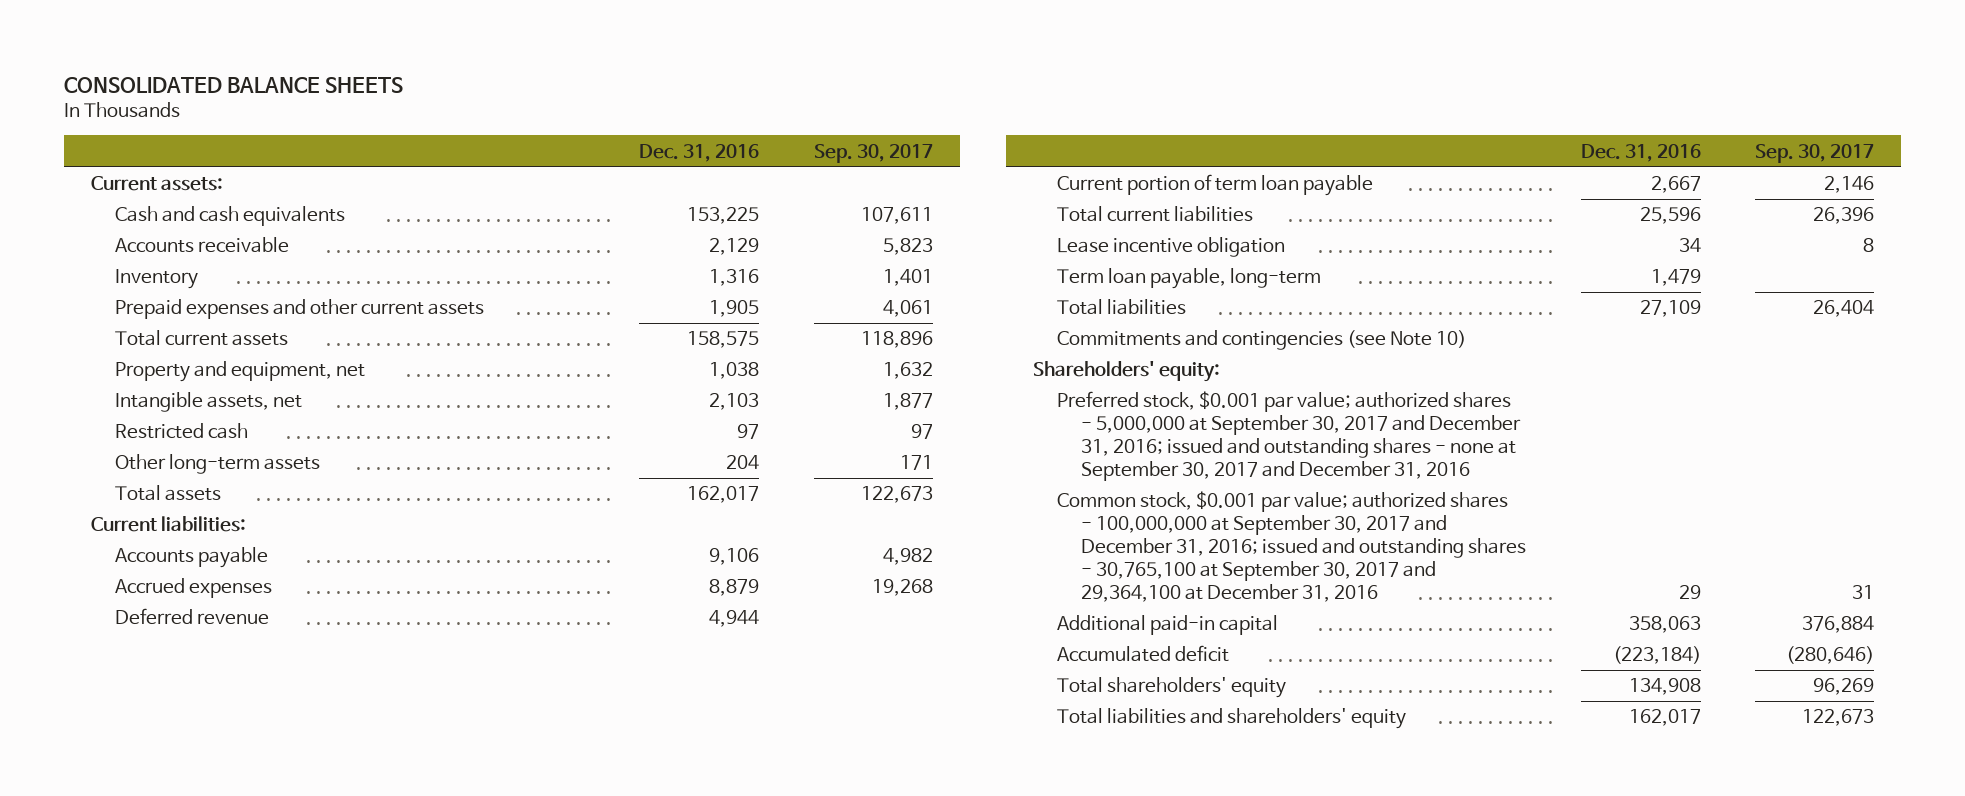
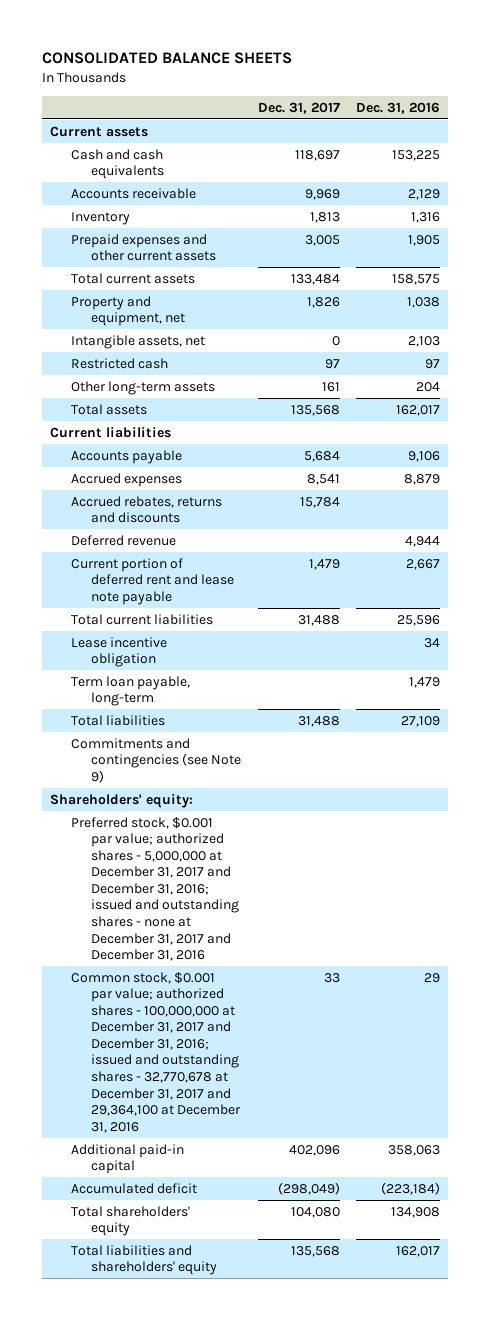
[813,143,933,163] Sep. 30, 2017 -> none
none -> [257,101,340,114] Dec. 31, 2017
[91,176,224,192] Current assets: -> [50,125,149,137] Current assets
[91,516,247,533] Current liabilities: -> [50,426,172,438] Current liabilities
none -> [70,495,222,524] Accrued rebates, returns and discounts
[1057,174,1374,197] Current portion of term loan payable -> [70,557,235,605] Current portion of deferred rent and lease note payable
[1057,330,1467,351] Commitments and contingencies (see Note 10) -> [70,737,242,783] Commitments and contingencies (see Note 9)
[1057,391,1522,482] Preferred stock, $0.001 par value; authorized shares - 5,000,000 at September 30, 2017 and December 31, 2016; issued and outstanding shares - none at September 30, 2017 and December 31, 2016 -> [70,816,240,962] Preferred stock, $0.001 par value; authorized shares - 5,000,000 at December 31, 2017 and December 31, 2016; issued and outstanding shares - none at December 31, 2017 and December 31, 2016
[1057,491,1527,603] Common stock, $0.001 par value; authorized shares - 100,000,000 at September 30, 2017 and December 31, 2016; issued and outstanding shares - 30,765,100 at September 30, 2017 and 29,364,100 at December 31, 2016 -> [70,971,242,1133] Common stock, $0.001 par value; authorized shares - 100,000,000 at December 31, 2017 and December 31, 2016; issued and outstanding shares - 32,770,678 at December 31, 2017 and 29,364,100 at December 31, 2016

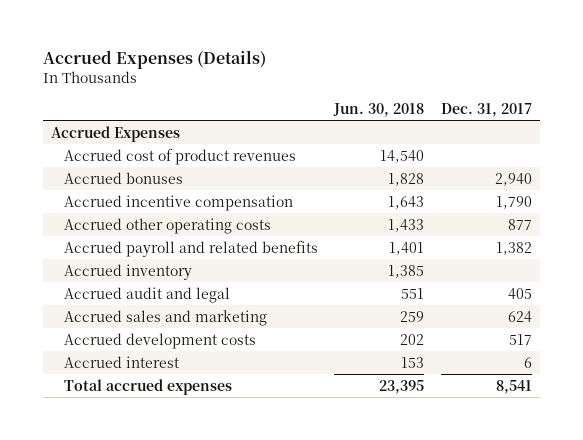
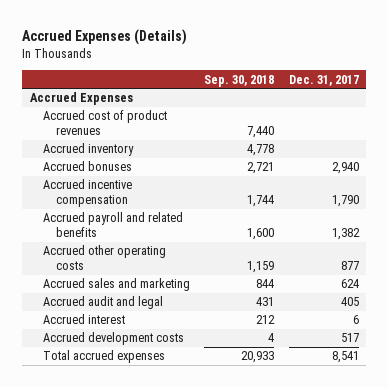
[333,102,425,117] Jun. 30, 2018 -> none
none -> [204,74,275,87] Sep. 30, 2018
[63,263,192,280] Accrued inventory -> [42,143,134,157] Accrued inventory
[63,217,271,234] Accrued other operating costs -> [42,245,166,271] Accrued other operating costs
[63,286,230,303] Accrued audit and legal -> [42,296,163,310] Accrued audit and legal
[63,332,256,349] Accrued development costs -> [42,332,184,346] Accrued development costs

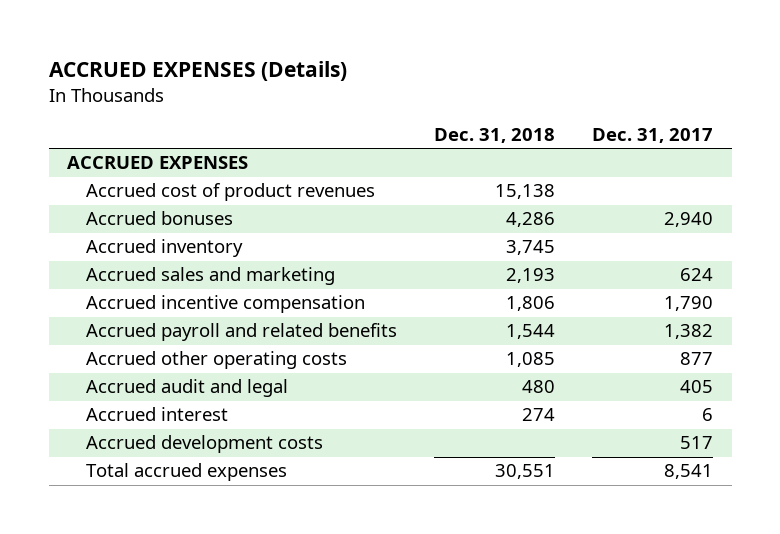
[22,29,188,46] Accrued Expenses (Details) -> [48,61,347,82] ACCRUED EXPENSES (Details)
[204,74,275,87] Sep. 30, 2018 -> none
none -> [434,128,556,144] Dec. 31, 2018
[29,92,133,106] Accrued Expenses -> [67,156,249,170] ACCRUED EXPENSES
[42,143,134,157] Accrued inventory -> [86,239,244,258] Accrued inventory
[42,278,190,292] Accrued sales and marketing -> [86,267,336,286] Accrued sales and marketing

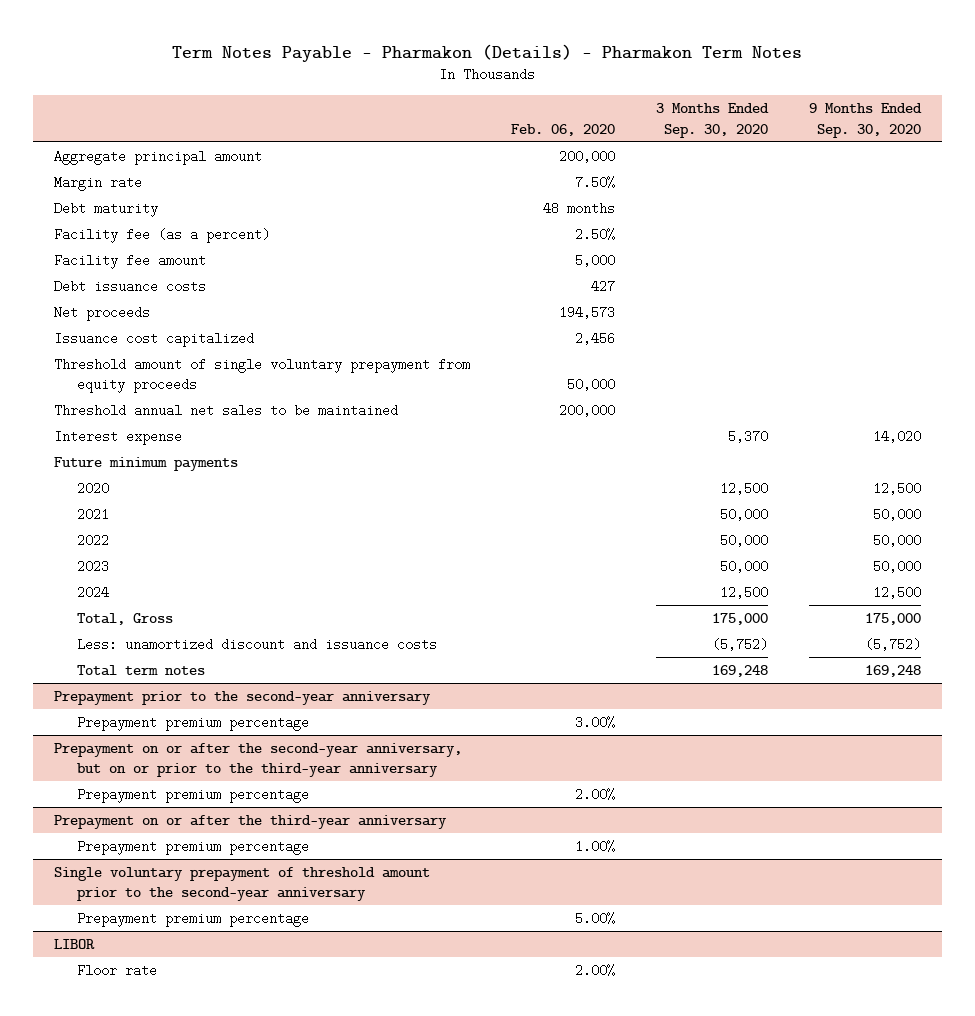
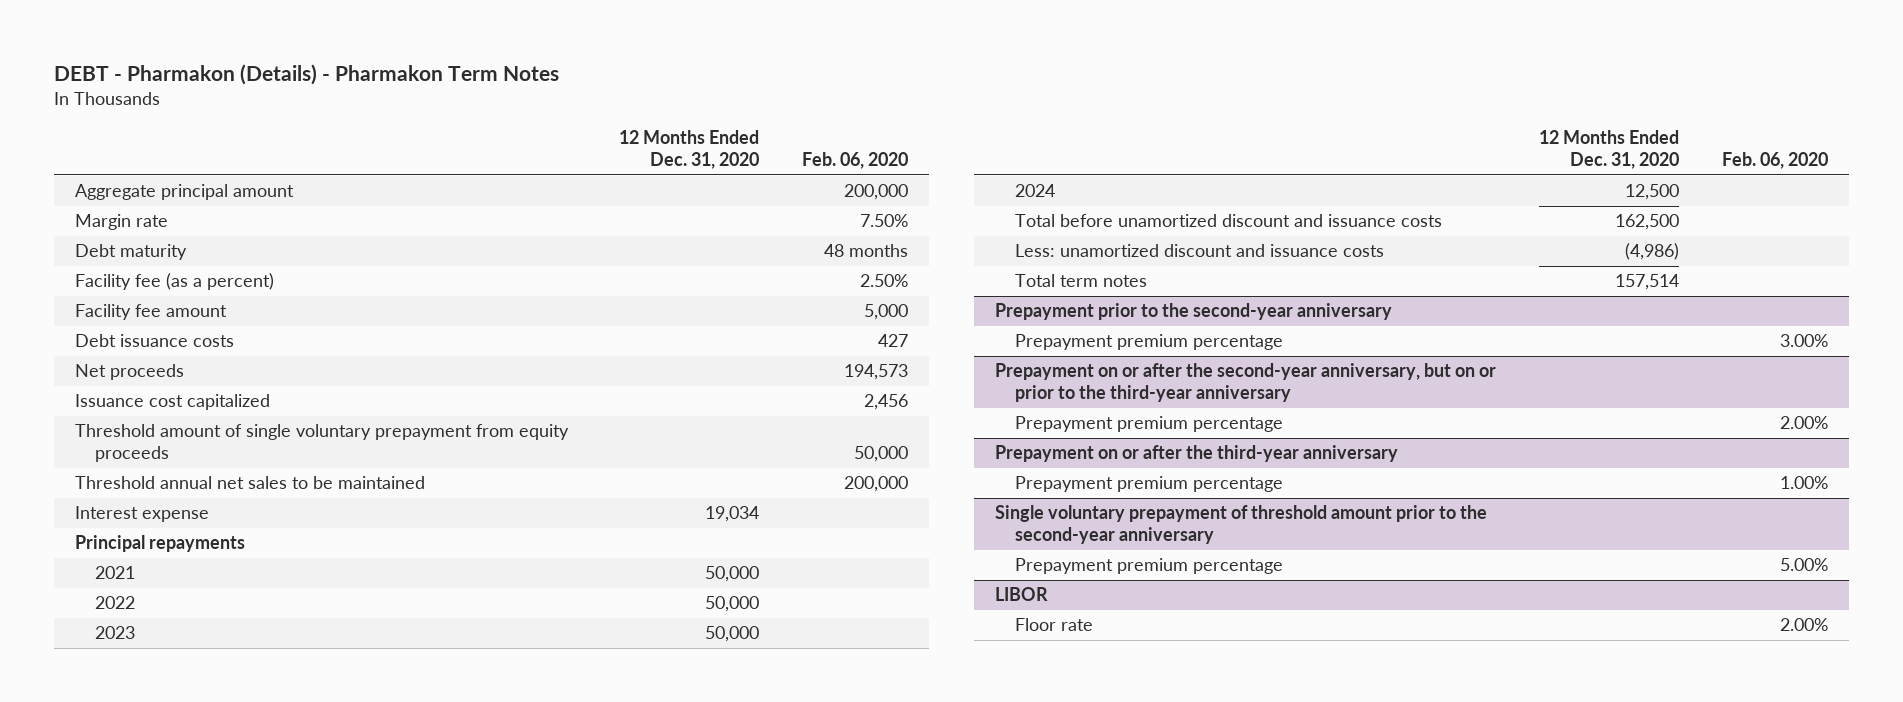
[172,43,803,62] Term Notes Payable - Pharmakon (Details) - Pharmakon Term Notes -> [53,64,559,86] DEBT - Pharmakon (Details) - Pharmakon Term Notes
[655,103,769,138] 3 Months Ended Sep. 30, 2020 -> none
[809,103,923,138] 9 Months Ended Sep. 30, 2020 -> none
none -> [618,130,759,170] 12 Months Ended Dec. 31, 2020
[77,481,110,495] 2020 -> none
[53,456,238,471] Future minimum payments -> [74,535,245,553] Principal repayments
[77,612,174,625] Total, Gross -> [1015,214,1443,228] Total before unamortized discount and issuance costs

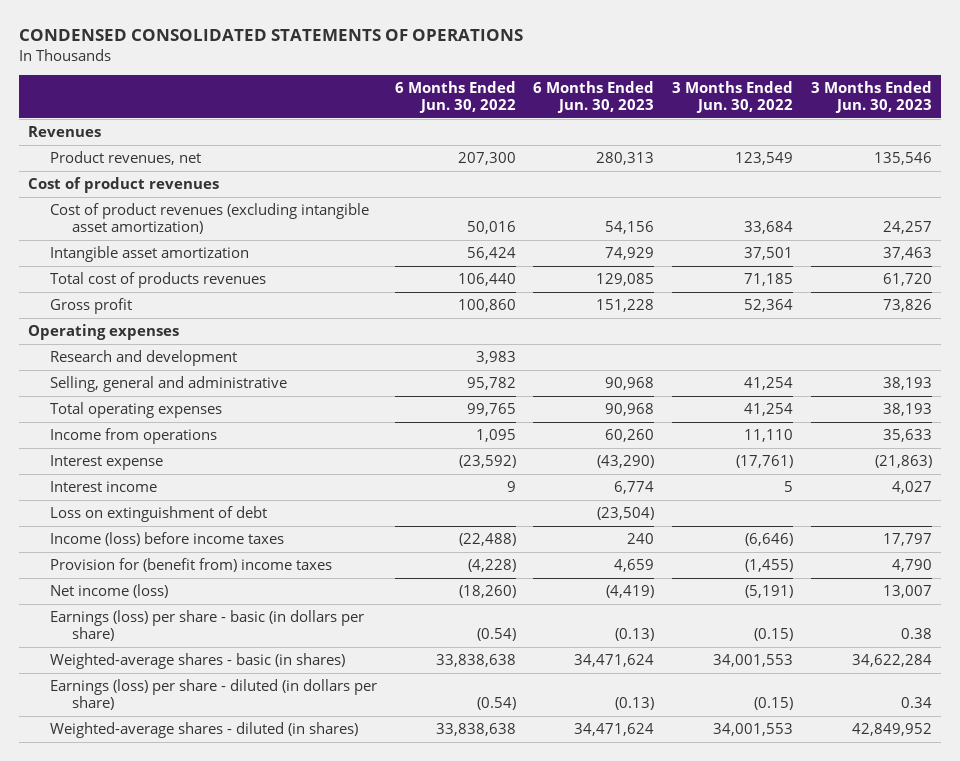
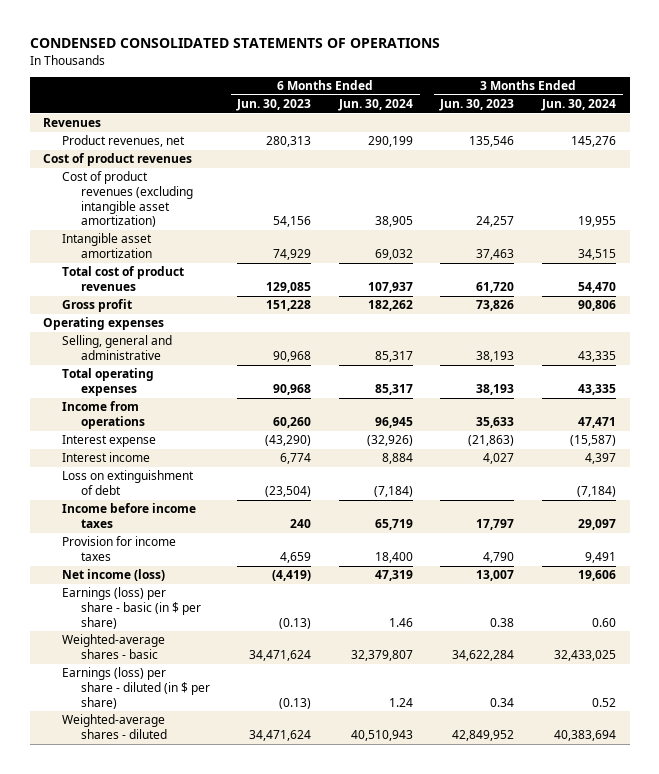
[394,80,516,113] 6 Months Ended Jun. 30, 2022 -> none
[672,80,794,113] 3 Months Ended Jun. 30, 2022 -> none
none -> [337,99,413,112] Jun. 30, 2024
none -> [540,99,616,112] Jun. 30, 2024
[49,272,266,289] Total cost of products revenues -> [62,266,185,291] Total cost of product revenues
[49,350,237,367] Research and development -> none
[49,532,284,547] Income (loss) before income taxes -> [62,503,197,528] Income before income taxes
[49,558,332,573] Provision for (benefit from) income taxes -> [62,536,177,561] Provision for income taxes
[49,610,364,641] Earnings (loss) per share - basic (in dollars per share) -> [62,587,201,629] Earnings (loss) per share - basic (in $ per share)
[49,653,345,670] Weighted-average shares - basic (in shares) -> [62,634,166,659] Weighted-average shares - basic
[49,679,377,710] Earnings (loss) per share - diluted (in dollars per share) -> [62,667,210,709] Earnings (loss) per share - diluted (in $ per share)
[49,722,358,739] Weighted-average shares - diluted (in shares) -> [62,714,167,739] Weighted-average shares - diluted

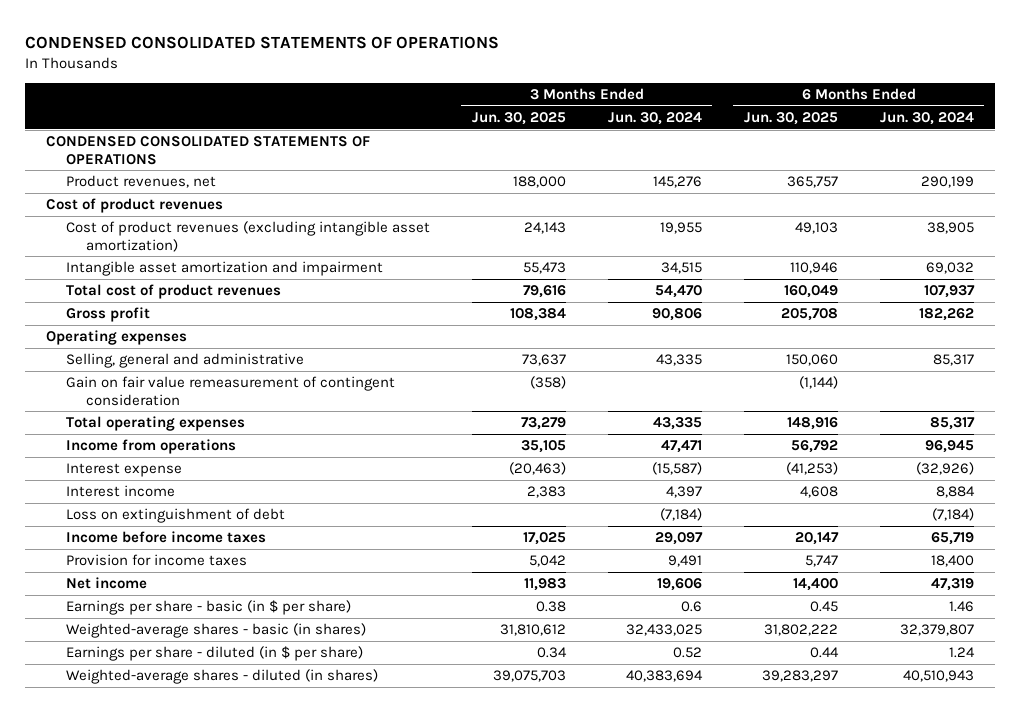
[236,99,312,112] Jun. 30, 2023 -> none
[439,99,515,112] Jun. 30, 2023 -> none
none -> [471,111,566,125] Jun. 30, 2025
none -> [743,111,838,125] Jun. 30, 2025
[43,118,102,128] Revenues -> none
none -> [45,136,370,165] CONDENSED CONSOLIDATED STATEMENTS OF OPERATIONS
[62,233,153,258] Intangible asset amortization -> [65,261,383,277] Intangible asset amortization and impairment
none -> [65,376,395,406] Gain on fair value remeasurement of contingent consideration
[62,569,166,582] Net income (loss) -> [65,577,147,590] Net income
[62,587,201,629] Earnings (loss) per share - basic (in $ per share) -> [65,600,351,616] Earnings per share - basic (in $ per share)
[591,617,616,627] 0.60 -> [680,601,702,613] 0.6
[62,634,166,659] Weighted-average shares - basic -> [65,623,366,639] Weighted-average shares - basic (in shares)
[62,667,210,709] Earnings (loss) per share - diluted (in $ per share) -> [65,646,363,662] Earnings per share - diluted (in $ per share)
[62,714,167,739] Weighted-average shares - diluted -> [65,669,378,685] Weighted-average shares - diluted (in shares)

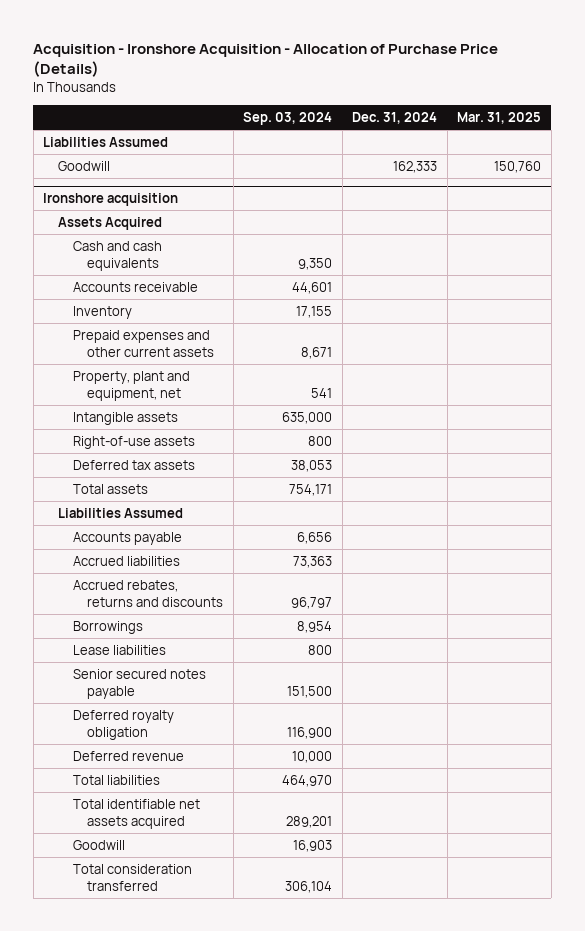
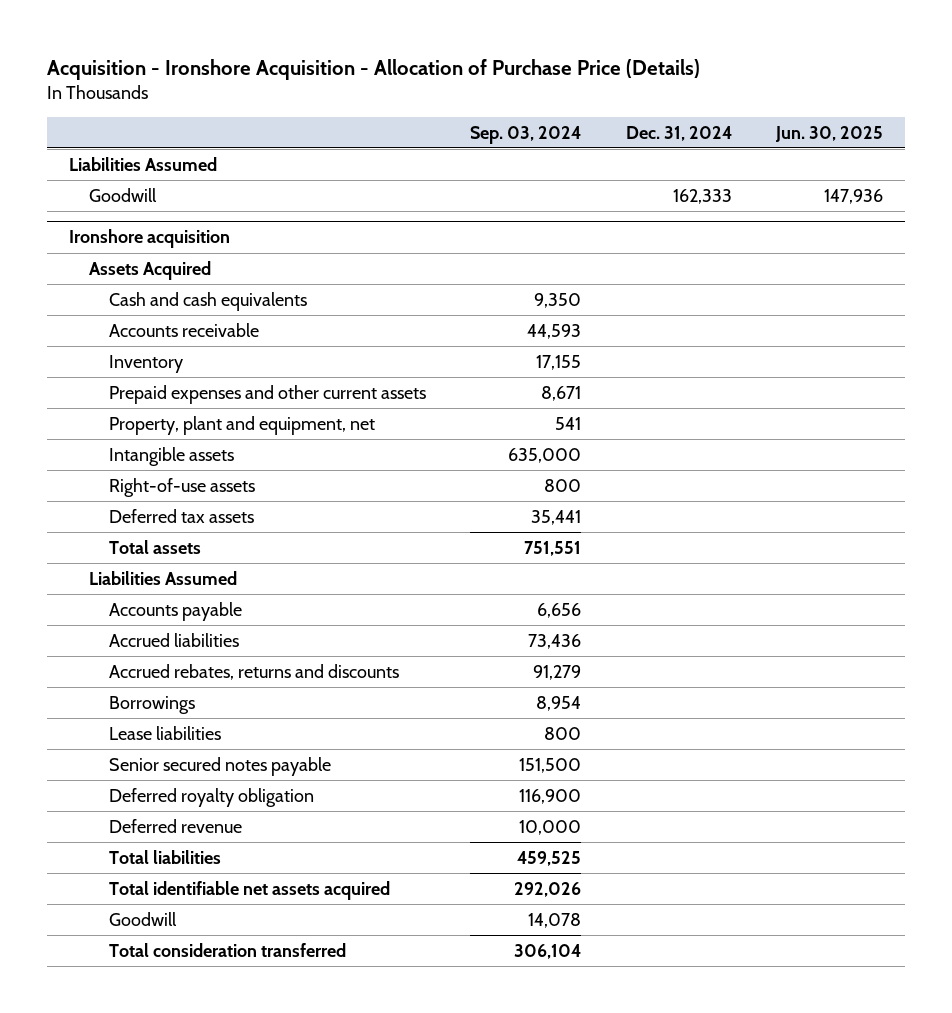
[457,111,542,124] Mar. 31, 2025 -> none
none -> [775,125,884,142] Jun. 30, 2025
[292,281,333,294] 44,601 -> [527,323,582,339] 44,593
[291,459,333,472] 38,053 -> [531,509,582,525] 35,441
[289,483,333,496] 754,171 -> [524,540,582,556] 751,551
[293,555,333,568] 73,363 -> [528,633,582,649] 73,436
[291,596,333,609] 96,797 -> [533,664,582,680] 91,279
[282,774,333,787] 464,970 -> [517,850,582,866] 459,525
[286,815,333,828] 289,201 -> [514,881,582,897] 292,026
[293,839,333,852] 16,903 -> [528,912,582,928] 14,078

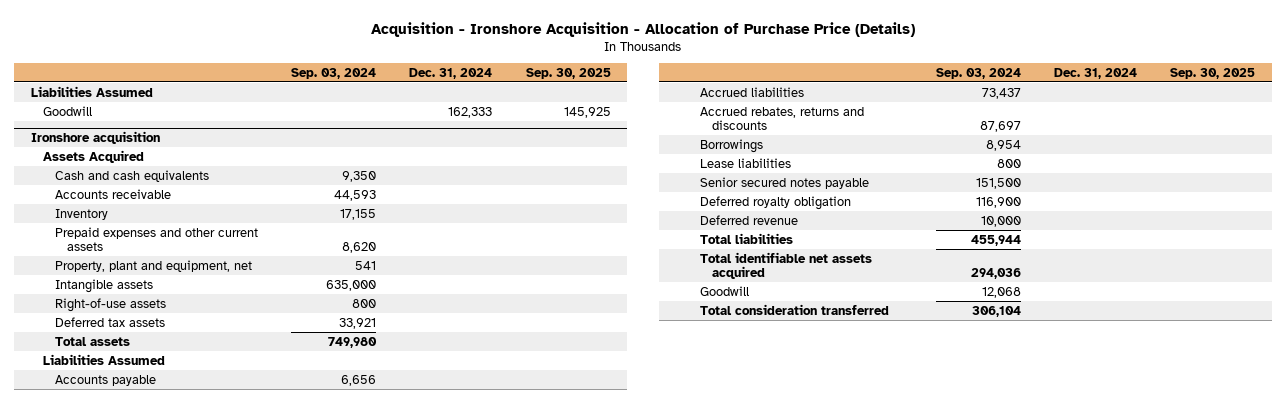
[775,125,884,142] Jun. 30, 2025 -> none
none -> [525,67,611,79] Sep. 30, 2025
[541,385,582,401] 8,671 -> [342,242,377,254] 8,620
[531,509,582,525] 35,441 -> [339,317,377,329] 33,921
[524,540,582,556] 751,551 -> [328,336,378,348] 749,980
[528,633,582,649] 73,436 -> [981,87,1021,99] 73,437
[533,664,582,680] 91,279 -> [979,121,1021,133] 87,697
[517,850,582,866] 459,525 -> [970,234,1021,246] 455,944
[514,881,582,897] 292,026 -> [970,268,1021,280] 294,036
[528,912,582,928] 14,078 -> [981,286,1021,298] 12,068

